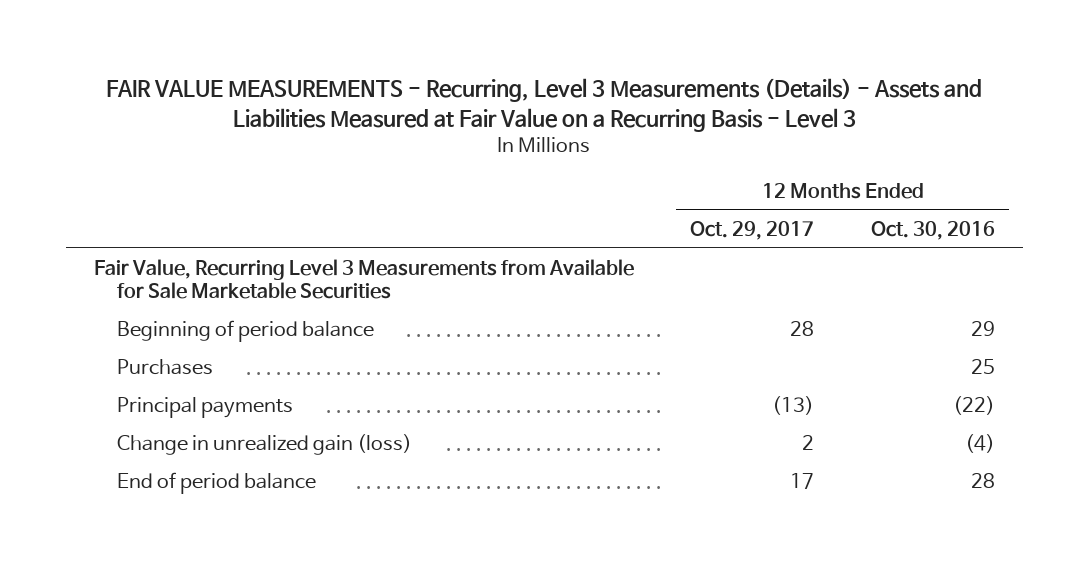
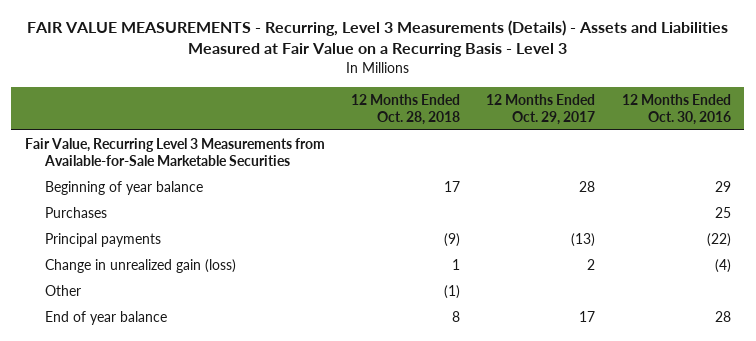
none -> [351,93,461,125] 12 Months Ended Oct. 28, 2018
[94,259,635,299] Fair Value, Recurring Level 3 Measurements from Available for Sale Marketable Securities -> [24,138,325,166] Fair Value, Recurring Level 3 Measurements from Available-for-Sale Marketable Securities
[116,320,374,343] Beginning of period balance -> [44,181,203,196] Beginning of year balance
none -> [44,285,81,297] Other
[116,472,316,495] End of period balance -> [44,311,167,326] End of year balance

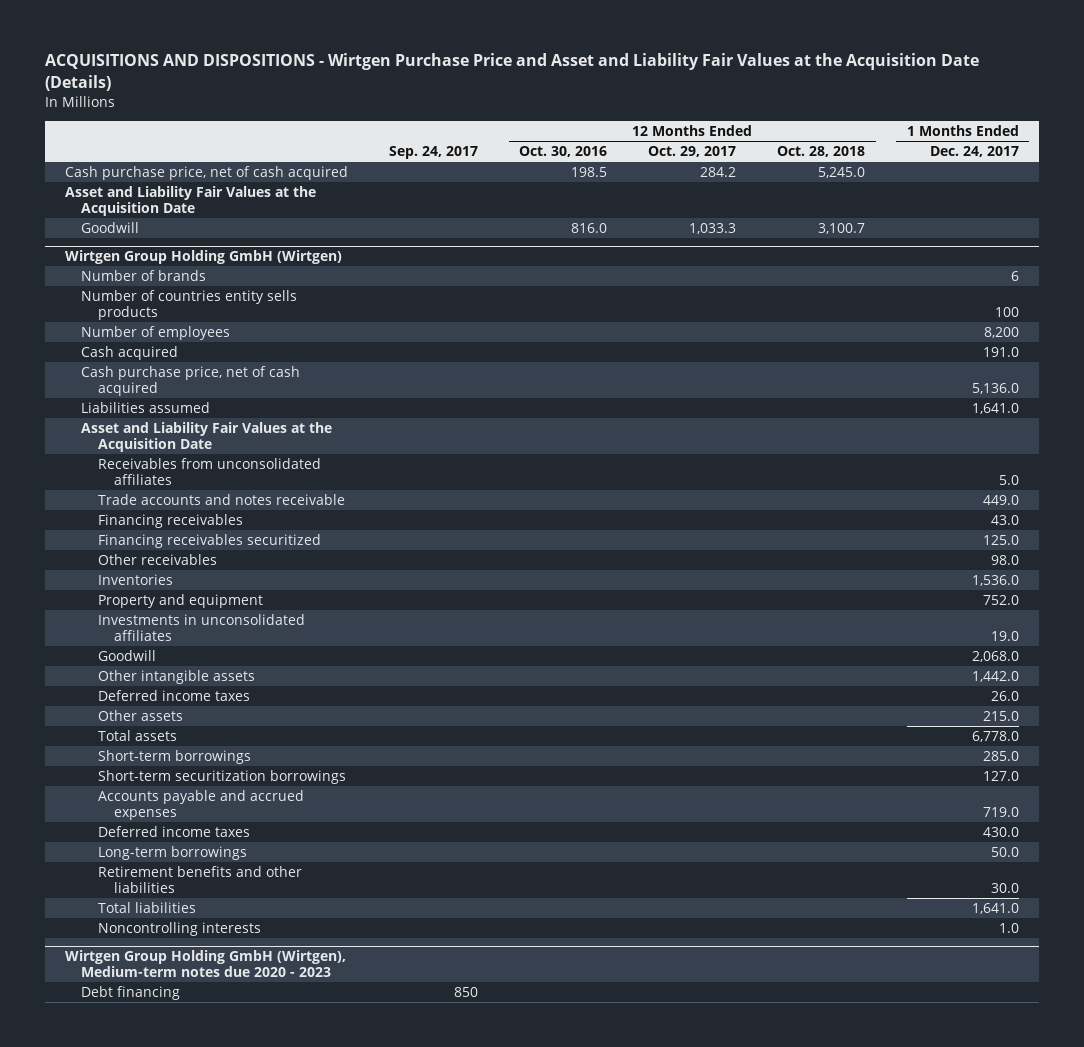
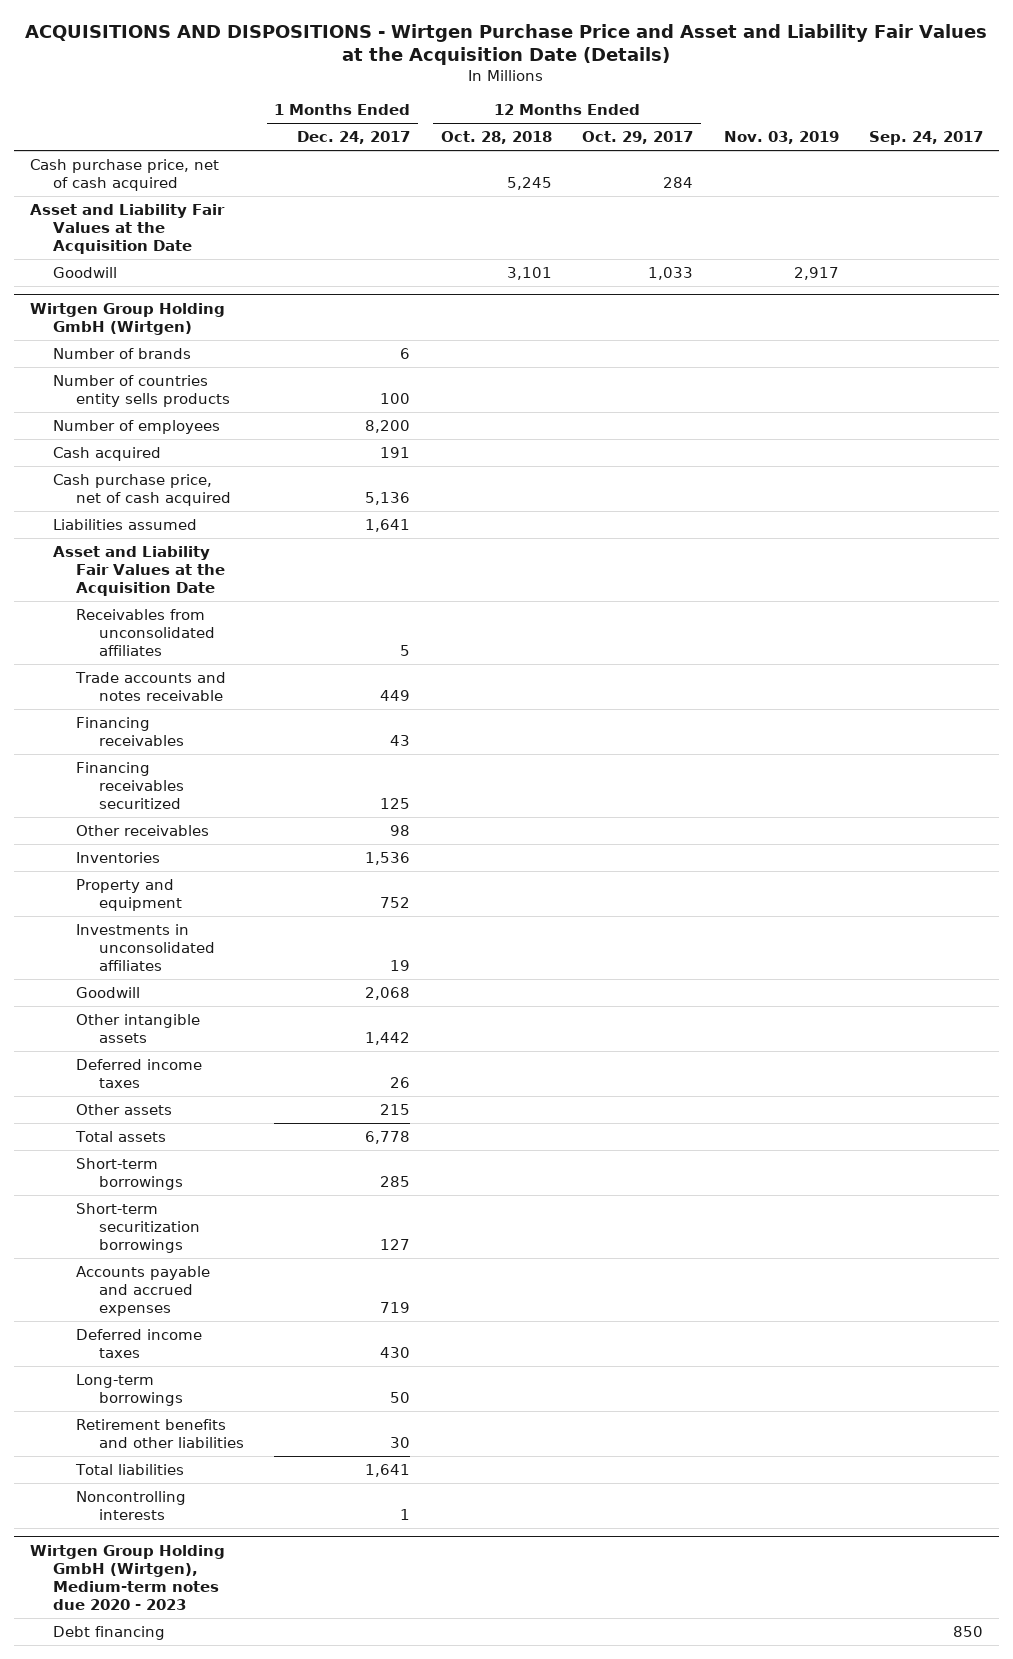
[519,146,608,158] Oct. 30, 2016 -> none
none -> [723,131,839,145] Nov. 03, 2019
[700,167,737,178] 284.2 -> [663,176,694,188] 284
[818,167,866,179] 5,245.0 -> [506,176,552,190] 5,245
[689,223,737,235] 1,033.3 -> [648,266,694,280] 1,033
[818,223,866,235] 3,100.7 -> [506,266,552,280] 3,101
[982,347,1019,358] 191.0 -> [380,446,411,458] 191
[971,383,1019,395] 5,136.0 -> [365,491,411,505] 5,136
[971,403,1019,415] 1,641.0 -> [365,518,411,532] 1,641
[998,475,1019,486] 5.0 -> [400,644,411,656] 5
[982,495,1019,506] 449.0 -> [380,689,411,701] 449
[990,515,1019,526] 43.0 -> [390,734,411,746] 43
[982,535,1019,546] 125.0 -> [380,797,411,809] 125
[990,555,1019,566] 98.0 -> [390,824,411,836] 98
[971,575,1019,587] 1,536.0 -> [365,851,411,865] 1,536
[982,595,1019,606] 752.0 -> [380,896,411,908] 752
[990,631,1019,642] 19.0 -> [390,959,411,971] 19
[971,651,1019,663] 2,068.0 -> [365,986,411,1000] 2,068
[971,671,1019,683] 1,442.0 -> [365,1031,411,1045] 1,442
[990,691,1019,702] 26.0 -> [390,1076,411,1088] 26
[982,711,1019,722] 215.0 -> [380,1103,411,1115] 215
[971,731,1019,743] 6,778.0 -> [365,1130,411,1144] 6,778
[982,751,1019,762] 285.0 -> [380,1175,411,1187] 285
[982,771,1019,782] 127.0 -> [380,1238,411,1250] 127
[982,807,1019,818] 719.0 -> [380,1301,411,1313] 719
[982,827,1019,838] 430.0 -> [380,1346,411,1358] 430
[990,847,1019,858] 50.0 -> [390,1391,411,1403] 50
[990,883,1019,894] 30.0 -> [390,1436,411,1448] 30
[971,903,1019,915] 1,641.0 -> [365,1463,411,1477] 1,641
[998,923,1019,934] 1.0 -> [400,1508,411,1520] 1

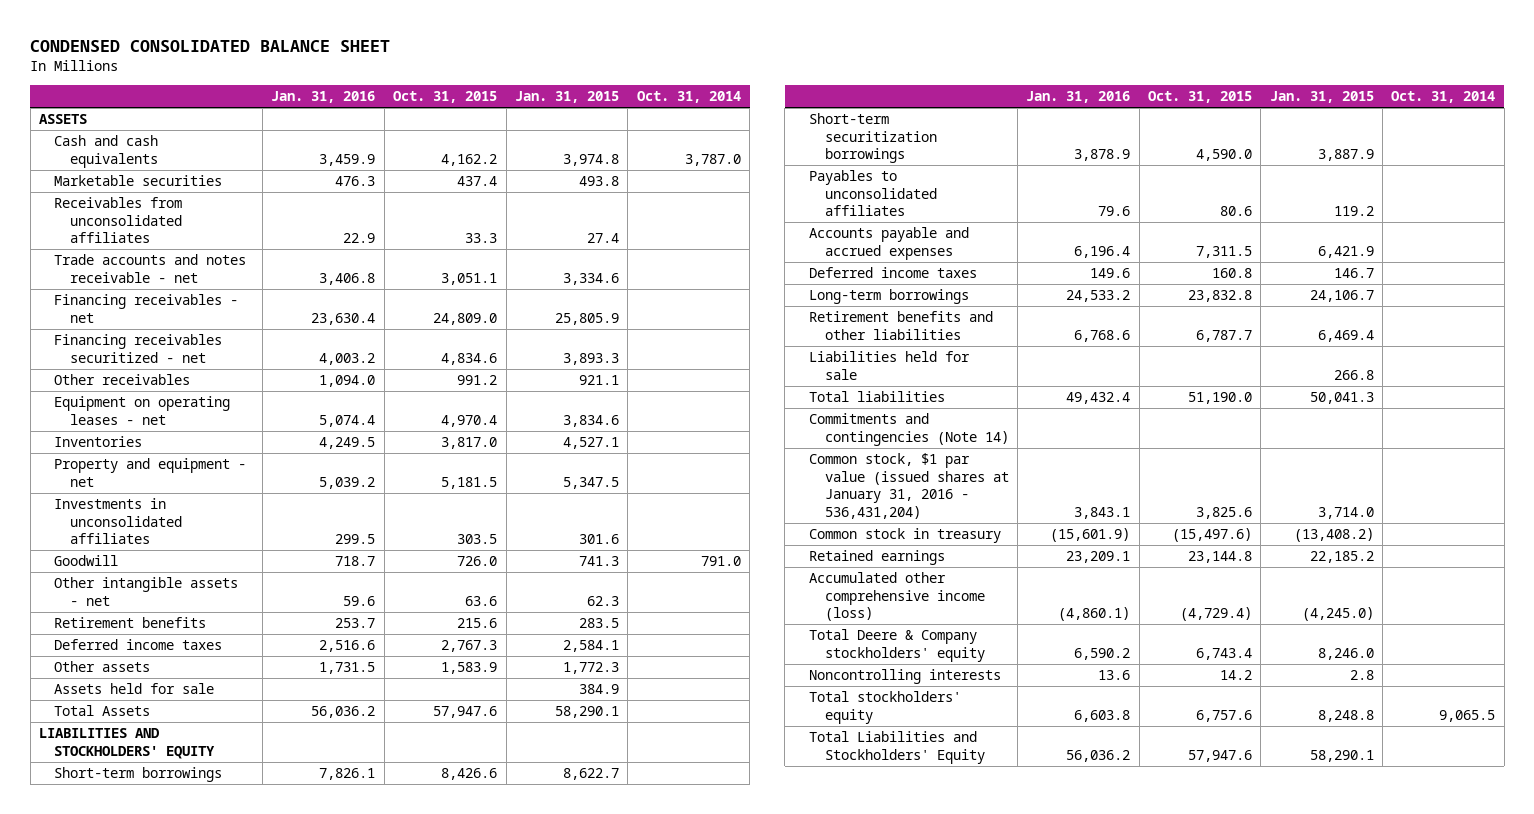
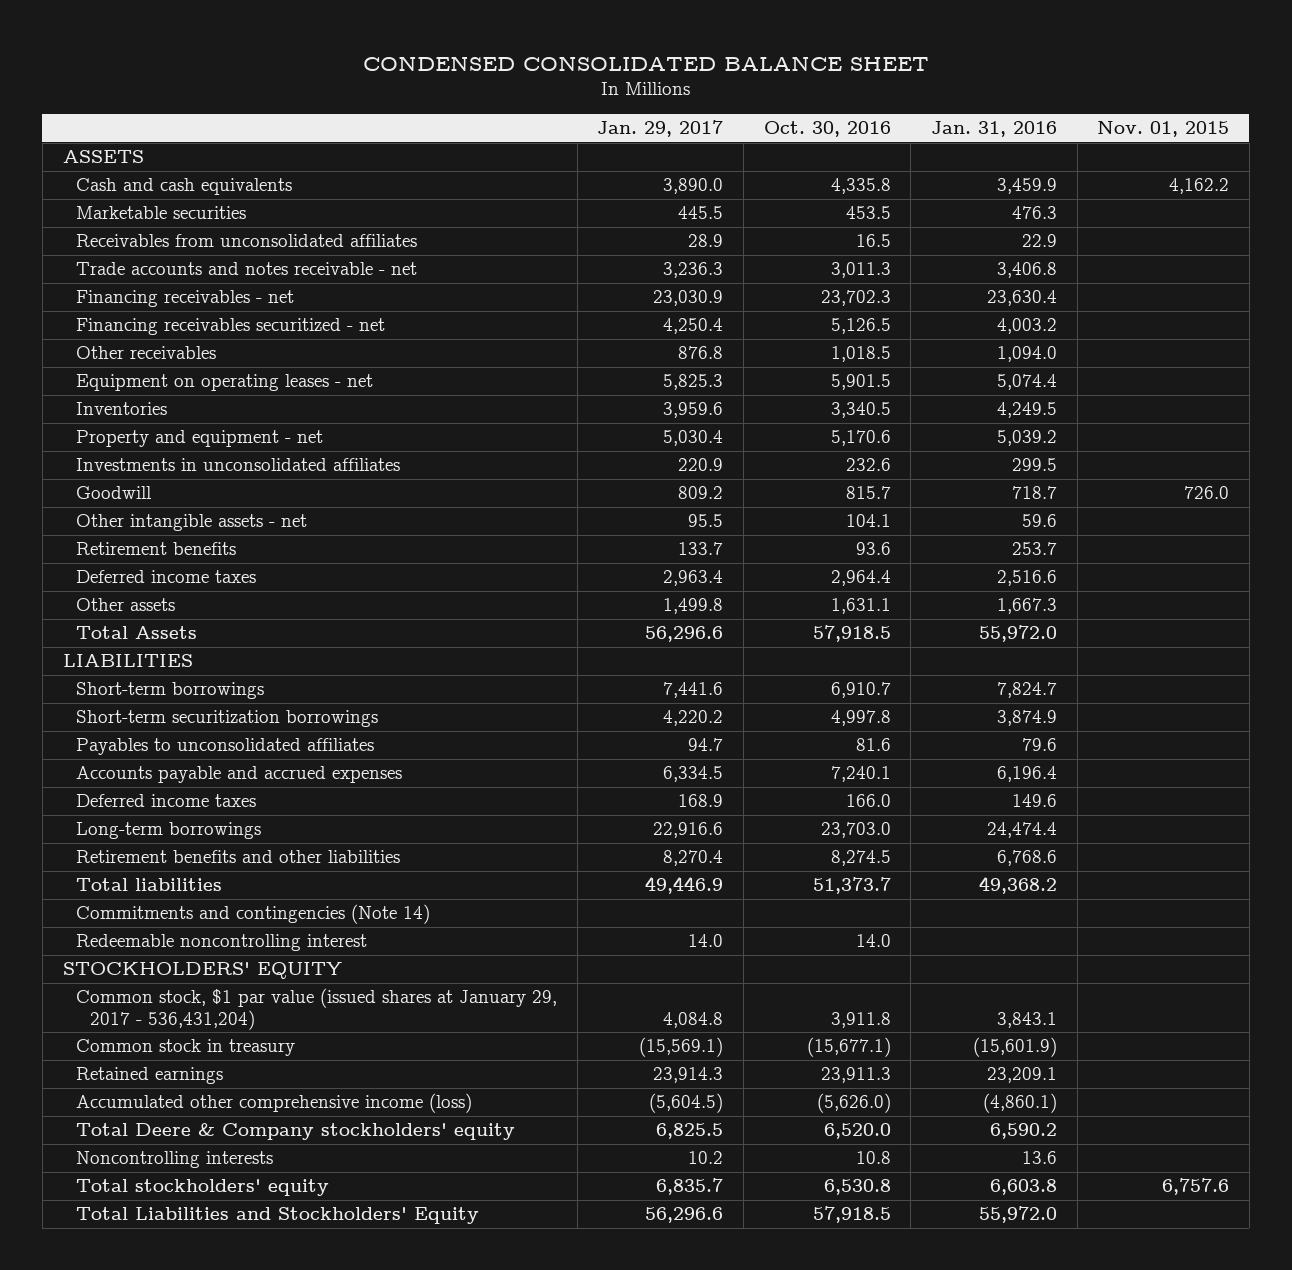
[393,91,498,104] Oct. 31, 2015 -> none
[514,91,619,104] Jan. 31, 2015 -> none
[636,91,741,104] Oct. 31, 2014 -> none
none -> [597,119,724,137] Jan. 29, 2017
none -> [763,120,891,137] Oct. 30, 2016
none -> [1097,120,1230,137] Nov. 01, 2015
[54,683,215,695] Assets held for sale -> none
[38,728,216,759] LIABILITIES AND STOCKHOLDERS' EQUITY -> none
[319,662,376,675] 1,731.5 -> [996,598,1057,615] 1,667.3
[311,706,376,719] 56,036.2 -> [978,625,1057,643] 55,972.0
none -> [62,654,193,668] LIABILITIES
[319,768,376,781] 7,826.1 -> [996,682,1057,699] 7,824.7
[1074,149,1131,162] 3,878.9 -> [996,710,1057,727] 3,874.9
[1066,290,1131,303] 24,533.2 -> [986,822,1057,839] 24,474.4
[809,351,971,380] Liabilities held for sale -> none
[1066,392,1131,405] 49,432.4 -> [978,876,1057,895] 49,368.2
none -> [76,934,368,952] Redeemable noncontrolling interest
none -> [62,962,342,980] STOCKHOLDERS' EQUITY
[809,453,1009,520] Common stock, $1 par value (issued shares at January 31, 2016 - 536,431,204) -> [76,988,558,1030] Common stock, $1 par value (issued shares at January 29, 2017 - 536,431,204)
[1066,749,1131,762] 56,036.2 -> [978,1206,1057,1224] 55,972.0

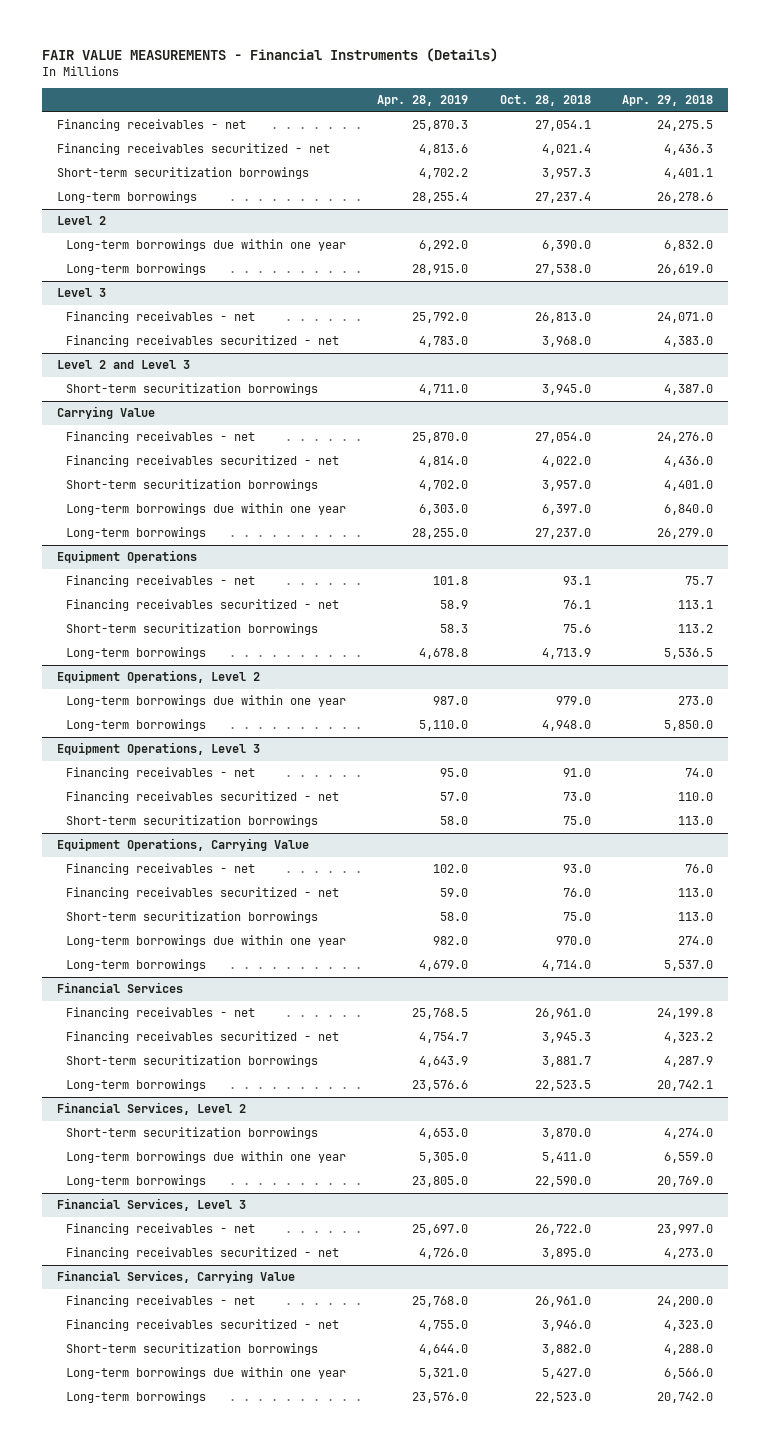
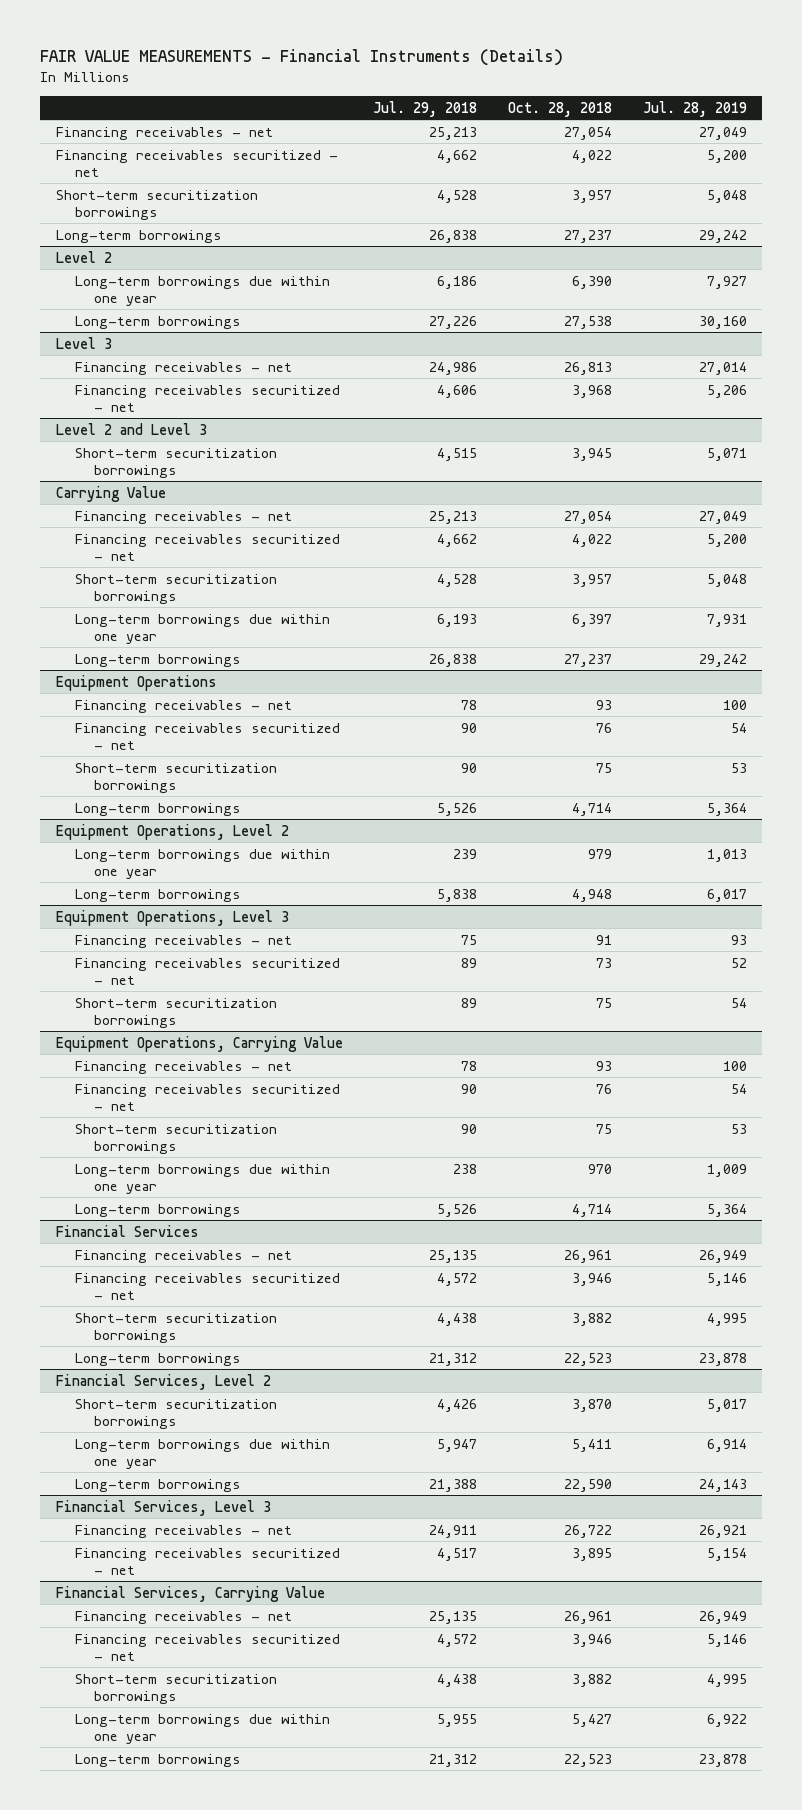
[377,95,469,107] Apr. 28, 2019 -> none
[621,95,713,107] Apr. 29, 2018 -> none
none -> [373,100,478,117] Jul. 29, 2018
none -> [642,100,747,117] Jul. 28, 2019
[534,120,591,132] 27,054.1 -> [564,126,613,140] 27,054
[541,144,591,156] 4,021.4 -> [572,149,613,163] 4,022
[541,168,591,180] 3,957.3 -> [572,189,613,203] 3,957
[534,192,591,204] 27,237.4 -> [564,229,613,243] 27,237
[541,240,591,252] 6,390.0 -> [572,275,613,289] 6,390
[534,264,591,276] 27,538.0 -> [564,315,613,329] 27,538
[534,312,591,324] 26,813.0 -> [564,361,613,375] 26,813
[541,336,591,348] 3,968.0 -> [572,384,613,398] 3,968
[541,384,591,396] 3,945.0 -> [572,447,613,461] 3,945
[534,432,591,444] 27,054.0 -> [564,510,613,524] 27,054
[541,456,591,468] 4,022.0 -> [572,533,613,547] 4,022
[541,480,591,492] 3,957.0 -> [572,573,613,587] 3,957
[541,504,591,516] 6,397.0 -> [572,613,613,627] 6,397
[534,528,591,540] 27,237.0 -> [564,653,613,667] 27,237
[562,576,591,586] 93.1 -> [596,699,613,710] 93
[562,600,591,610] 76.1 -> [596,722,613,733] 76
[562,624,591,634] 75.6 -> [596,762,613,773] 75
[541,648,591,660] 4,713.9 -> [572,802,613,816] 4,714
[555,696,591,706] 979.0 -> [588,848,613,859] 979
[541,720,591,732] 4,948.0 -> [572,888,613,902] 4,948
[562,768,591,778] 91.0 -> [596,934,613,945] 91
[562,792,591,802] 73.0 -> [596,957,613,968] 73
[562,816,591,826] 75.0 -> [596,997,613,1008] 75
[562,864,591,874] 93.0 -> [596,1060,613,1071] 93
[562,888,591,898] 76.0 -> [596,1083,613,1094] 76
[562,912,591,922] 75.0 -> [596,1123,613,1134] 75
[555,936,591,946] 970.0 -> [588,1163,613,1174] 970
[541,960,591,972] 4,714.0 -> [572,1203,613,1217] 4,714
[534,1008,591,1020] 26,961.0 -> [564,1249,613,1263] 26,961
[541,1032,591,1044] 3,945.3 -> [572,1272,613,1286] 3,946
[541,1056,591,1068] 3,881.7 -> [572,1312,613,1326] 3,882
[534,1080,591,1092] 22,523.5 -> [564,1352,613,1366] 22,523
[541,1128,591,1140] 3,870.0 -> [572,1398,613,1412] 3,870
[541,1152,591,1164] 5,411.0 -> [572,1438,613,1452] 5,411
[534,1176,591,1188] 22,590.0 -> [564,1478,613,1492] 22,590
[534,1224,591,1236] 26,722.0 -> [564,1524,613,1538] 26,722
[541,1248,591,1260] 3,895.0 -> [572,1547,613,1561] 3,895
[534,1296,591,1308] 26,961.0 -> [564,1610,613,1624] 26,961
[541,1320,591,1332] 3,946.0 -> [572,1633,613,1647] 3,946
[541,1344,591,1356] 3,882.0 -> [572,1673,613,1687] 3,882
[541,1368,591,1380] 5,427.0 -> [572,1713,613,1727] 5,427
[534,1392,591,1404] 22,523.0 -> [564,1753,613,1767] 22,523

